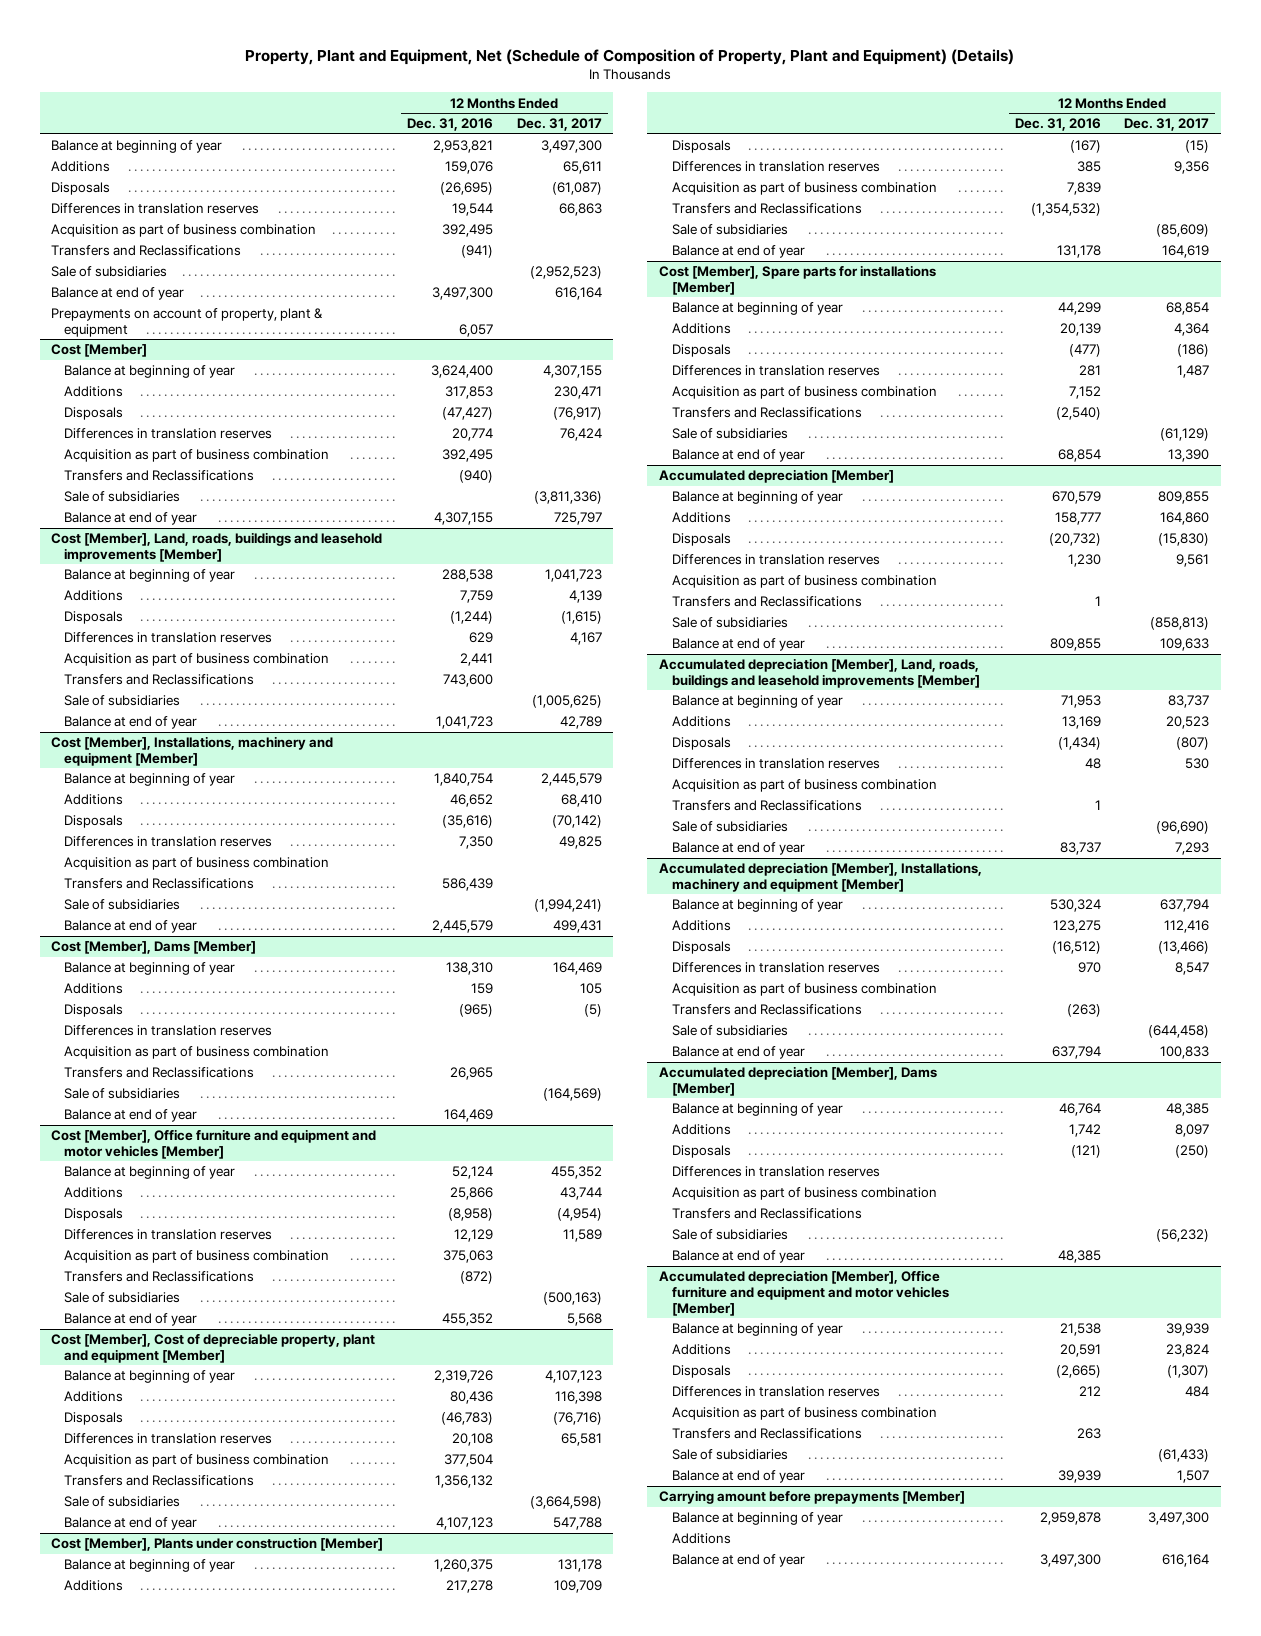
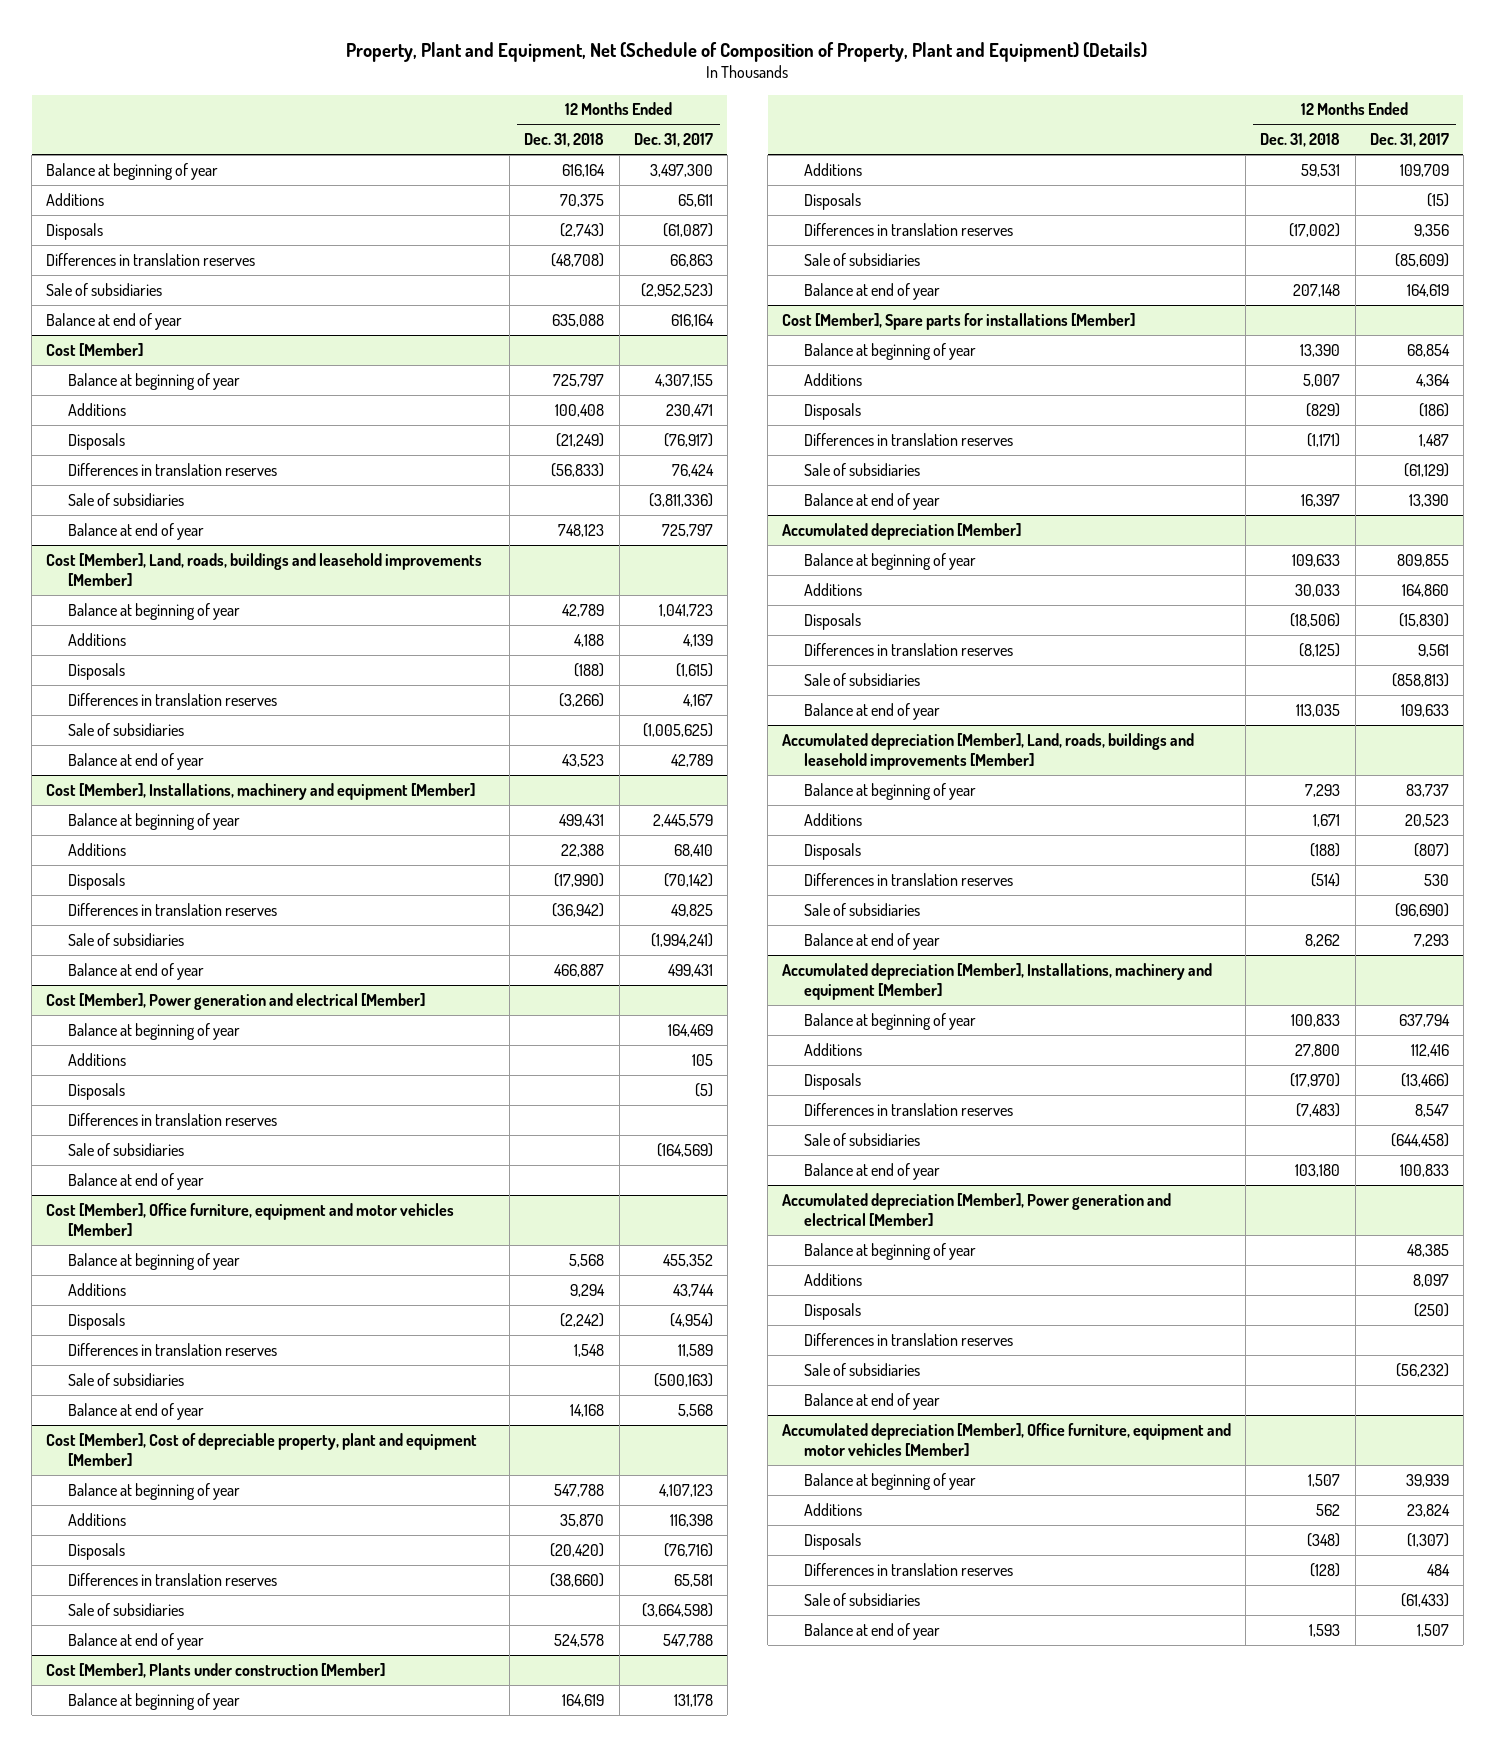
[406,118,493,132] Dec. 31, 2016 -> none
none -> [524,133,605,148] Dec. 31, 2018
[51,224,317,238] Acquisition as part of business combination -> none
[51,245,242,257] Transfers and Reclassifications -> none
[51,308,324,337] Prepayments on account of property, plant & equipment -> none
[64,449,330,463] Acquisition as part of business combination -> none
[64,470,255,482] Transfers and Reclassifications -> none
[64,653,330,667] Acquisition as part of business combination -> none
[64,674,255,686] Transfers and Reclassifications -> none
[64,857,330,871] Acquisition as part of business combination -> none
[64,878,255,890] Transfers and Reclassifications -> none
[51,941,257,955] Cost [Member], Dams [Member] -> none
none -> [46,992,426,1010] Cost [Member], Power generation and electrical [Member]
[64,1046,330,1060] Acquisition as part of business combination -> none
[64,1067,255,1079] Transfers and Reclassifications -> none
[51,1129,377,1159] Cost [Member], Office furniture and equipment and motor vehicles [Member] -> [46,1202,455,1237] Cost [Member], Office furniture, equipment and motor vehicles [Member]
[64,1250,330,1264] Acquisition as part of business combination -> none
[64,1271,255,1283] Transfers and Reclassifications -> none
[64,1454,330,1468] Acquisition as part of business combination -> none
[64,1475,255,1487] Transfers and Reclassifications -> none
[672,182,938,196] Acquisition as part of business combination -> none
[672,203,863,215] Transfers and Reclassifications -> none
[672,386,938,400] Acquisition as part of business combination -> none
[672,407,863,419] Transfers and Reclassifications -> none
[672,575,938,589] Acquisition as part of business combination -> none
[672,596,863,608] Transfers and Reclassifications -> none
[672,779,938,793] Acquisition as part of business combination -> none
[672,800,863,812] Transfers and Reclassifications -> none
[672,983,938,997] Acquisition as part of business combination -> none
[672,1004,863,1016] Transfers and Reclassifications -> none
[659,1066,938,1096] Accumulated depreciation [Member], Dams [Member] -> none
none -> [782,1192,1172,1227] Accumulated depreciation [Member], Power generation and electrical [Member]
[672,1187,938,1201] Acquisition as part of business combination -> none
[672,1208,863,1220] Transfers and Reclassifications -> none
[659,1270,950,1316] Accumulated depreciation [Member], Office furniture and equipment and motor vehicles [Member] -> [782,1422,1232,1457] Accumulated depreciation [Member], Office furniture, equipment and motor vehicles [Member]
[672,1407,938,1421] Acquisition as part of business combination -> none
[672,1428,863,1440] Transfers and Reclassifications -> none
[659,1490,966,1505] Carrying amount before prepayments [Member] -> none
[672,1512,844,1526] Balance at beginning of year -> none
[672,1533,732,1545] Additions -> none
[672,1554,806,1568] Balance at end of year -> none

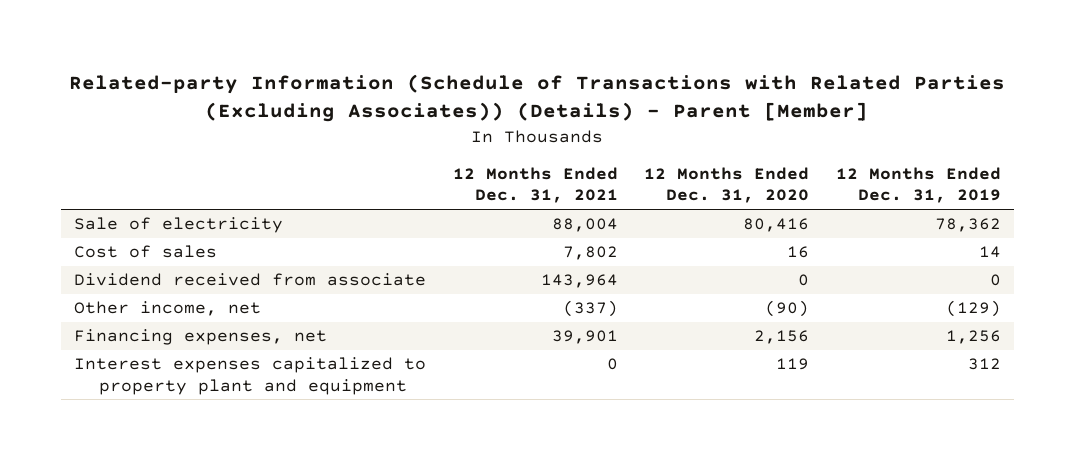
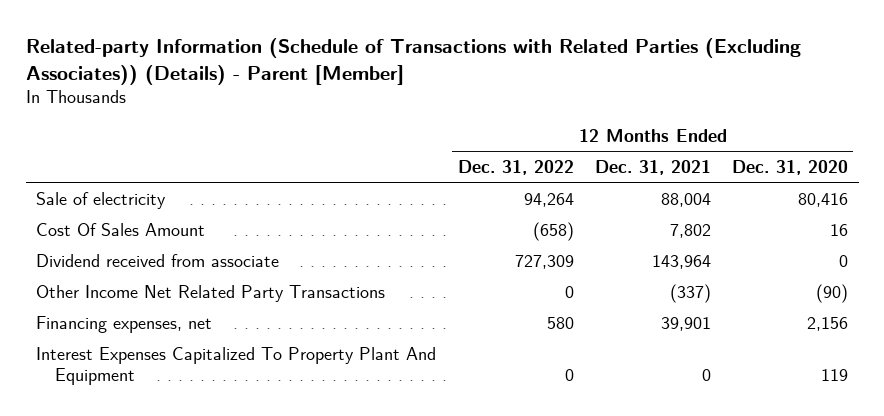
[835,167,1001,204] 12 Months Ended Dec. 31, 2019 -> none
none -> [457,160,574,176] Dec. 31, 2022
[74,245,218,259] Cost of sales -> [36,222,206,236] Cost Of Sales Amount
[74,301,262,317] Other income, net -> [36,284,386,302] Other Income Net Related Party Transactions
[74,357,427,395] Interest expenses capitalized to property plant and equipment -> [36,346,437,386] Interest Expenses Capitalized To Property Plant And Equipment

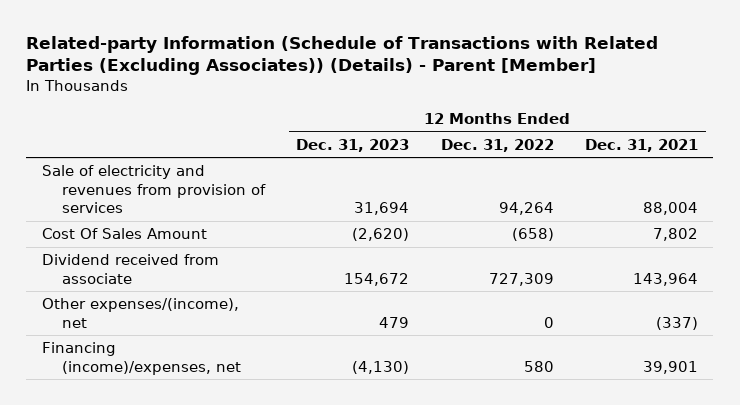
[732,160,849,176] Dec. 31, 2020 -> none
none -> [296,138,410,152] Dec. 31, 2023
[36,191,167,209] Sale of electricity -> [41,165,267,214] Sale of electricity and revenues from provision of services
[36,346,437,386] Interest Expenses Capitalized To Property Plant And Equipment -> none
[36,284,386,302] Other Income Net Related Party Transactions -> [41,298,239,328] Other expenses/(income), net
[36,315,213,333] Financing expenses, net -> [41,342,242,375] Financing (income)/expenses, net

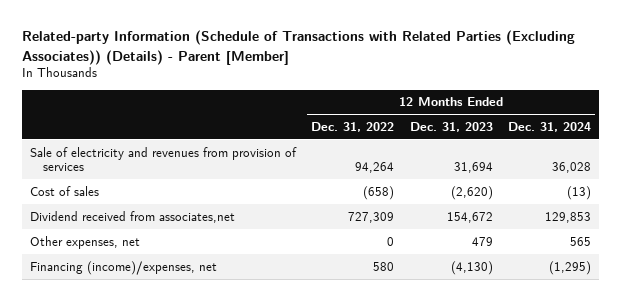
[584,138,698,152] Dec. 31, 2021 -> none
none -> [507,121,591,132] Dec. 31, 2024
[41,228,207,240] Cost Of Sales Amount -> [29,185,99,196] Cost of sales
[41,254,219,284] Dividend received from associate -> [29,210,235,223] Dividend received from associates,net
[41,298,239,328] Other expenses/(income), net -> [29,235,140,249] Other expenses, net

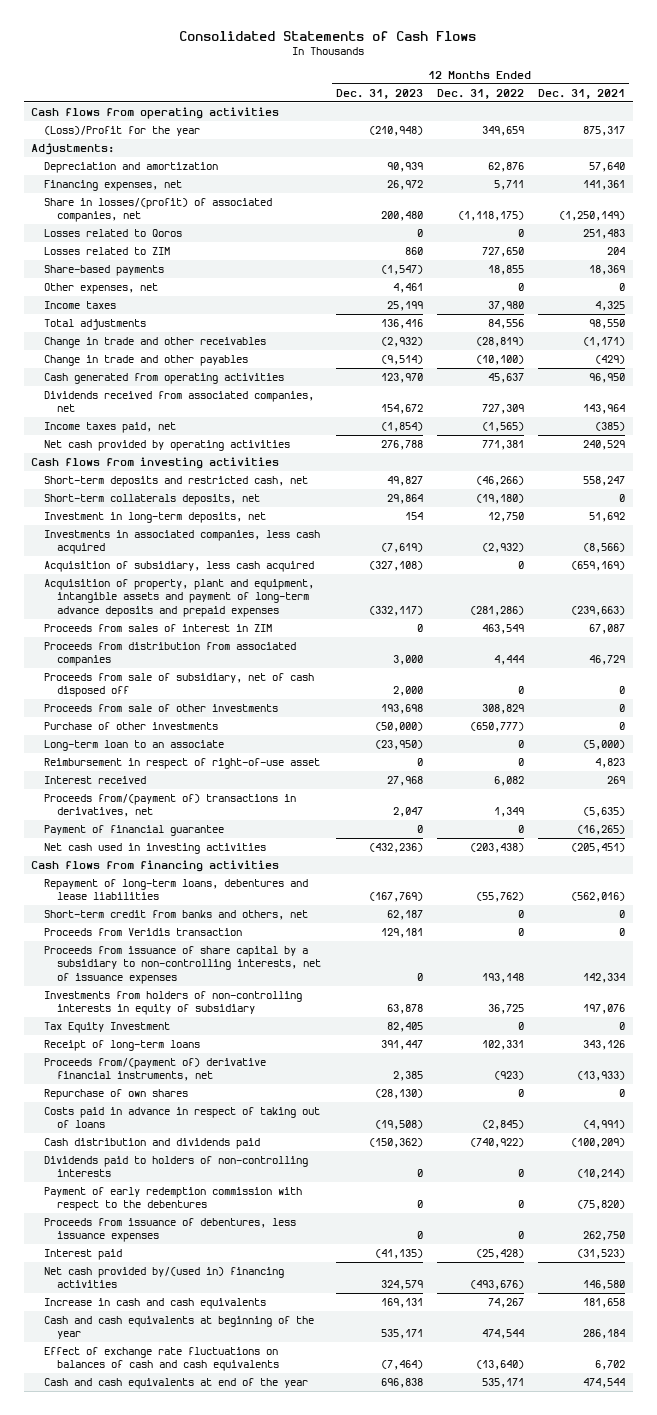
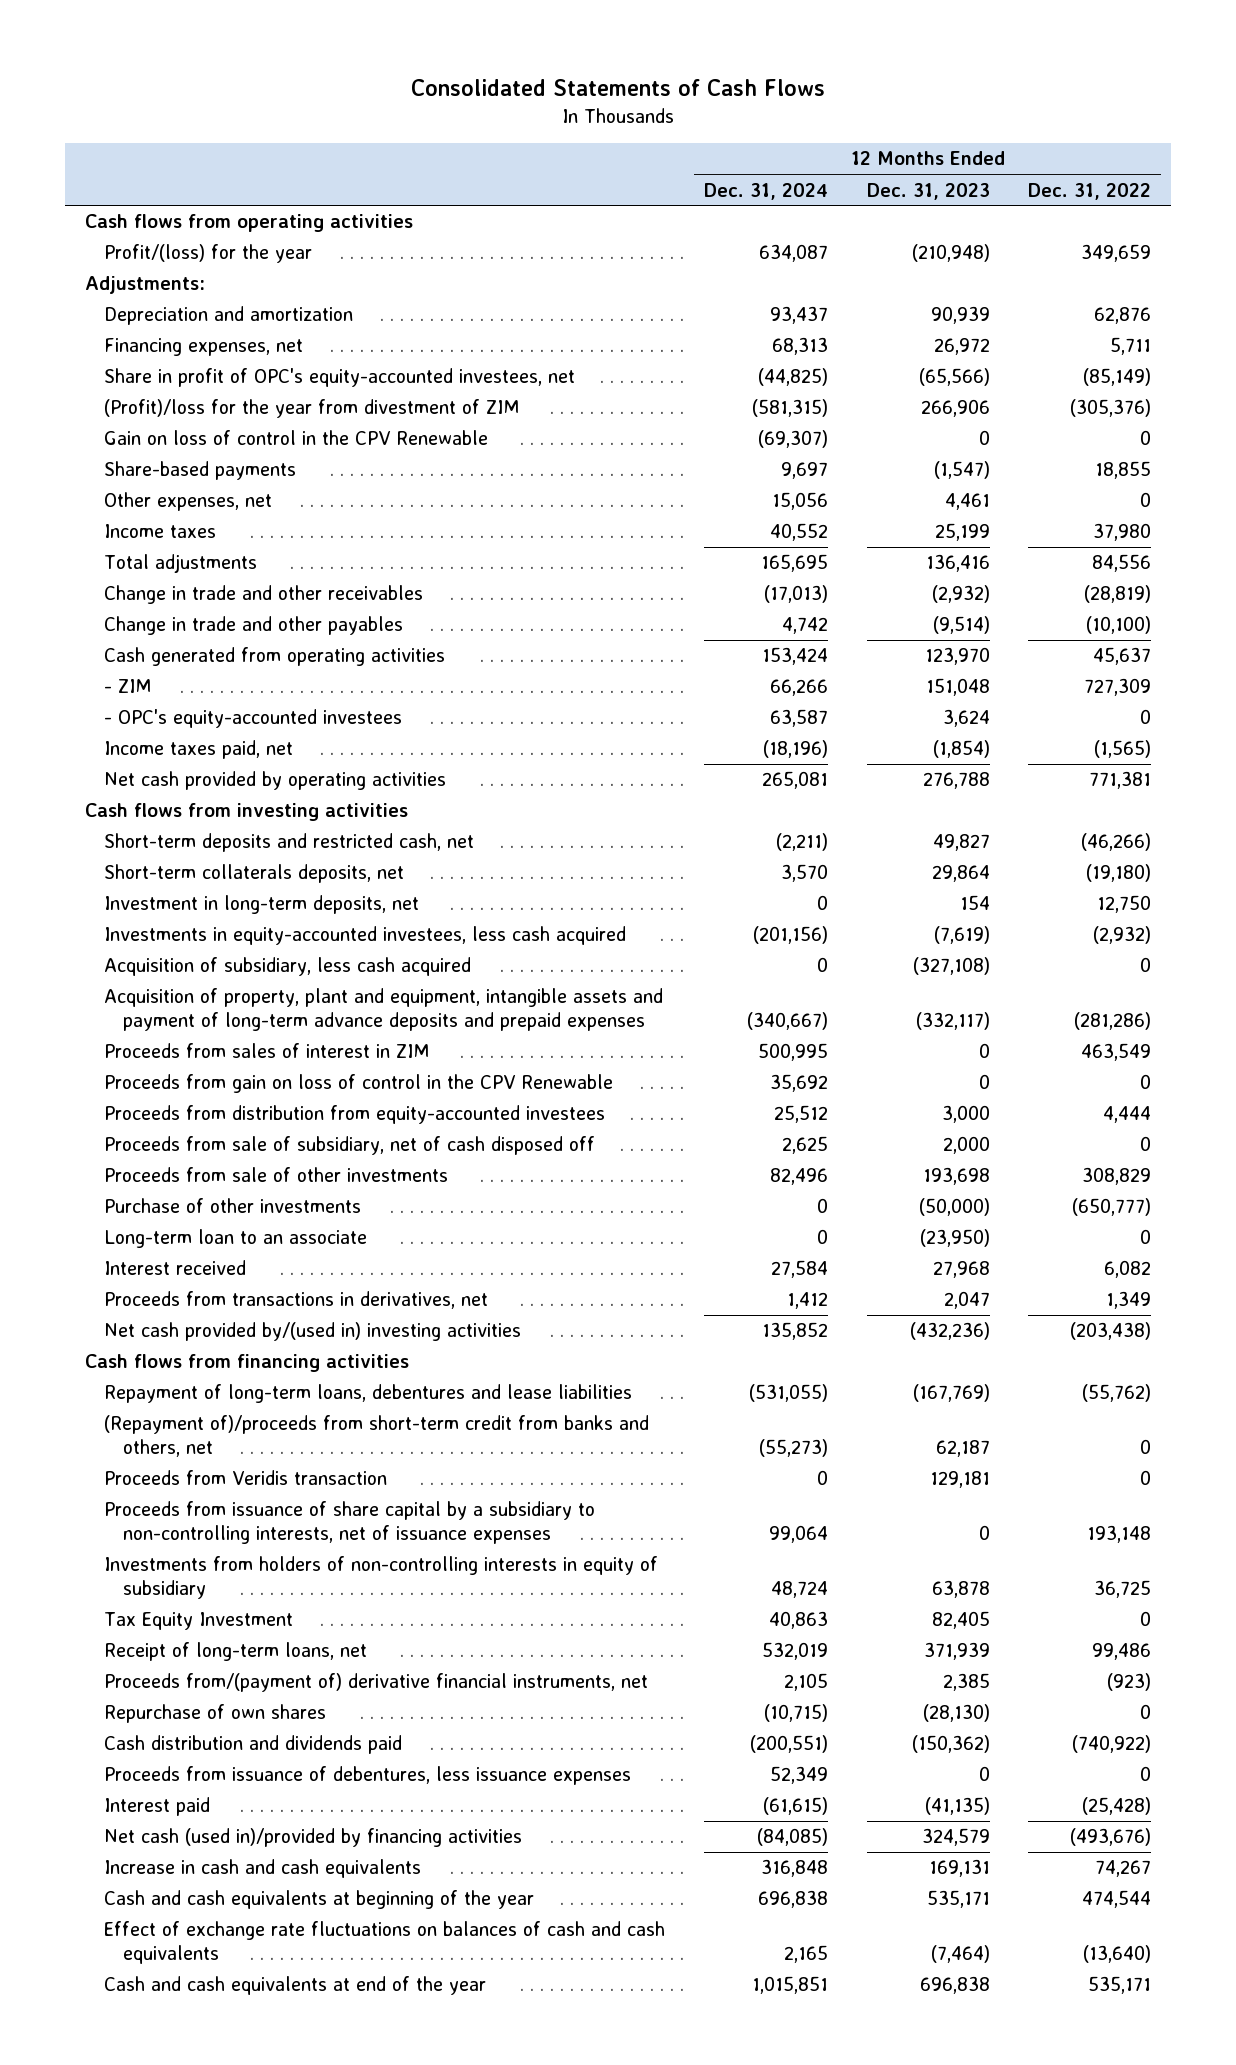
[538,88,626,99] Dec. 31, 2021 -> none
none -> [703,182,828,200] Dec. 31, 2024
[44,125,201,136] (Loss)/Profit for the year -> [103,244,312,264] Profit/(loss) for the year
[44,228,183,237] Losses related to Qoros -> none
[44,246,171,255] Losses related to ZIM -> none
[44,197,273,223] Share in losses/(profit) of associated companies, net -> [103,368,575,388] Share in profit of OPC's equity-accounted investees, net
[380,211,423,222] 200,480 -> [918,368,990,387] (65,566)
[457,211,524,222] (1,118,175) -> [1083,368,1152,387] (85,149)
none -> [103,399,519,419] (Profit)/loss for the year from divestment of ZIM
none -> [103,430,488,446] Gain on loss of control in the CPV Renewable
[44,390,315,413] Dividends received from associated companies, net -> none
none -> [103,679,151,694] - ZIM
none -> [103,709,402,729] - OPC's equity-accounted investees
[44,529,321,555] Investments in associated companies, less cash acquired -> [103,926,626,946] Investments in equity-accounted investees, less cash acquired
none -> [103,1074,613,1094] Proceeds from gain on loss of control in the CPV Renewable
[44,641,297,667] Proceeds from distribution from associated companies -> [103,1105,605,1125] Proceeds from distribution from equity-accounted investees
[44,757,321,769] Reimbursement in respect of right-of-use asset -> none
[44,824,225,836] Payment of financial guarantee -> none
[44,793,297,818] Proceeds from/(payment of) transactions in derivatives, net -> [103,1291,488,1310] Proceeds from transactions in derivatives, net
[44,842,267,854] Net cash used in investing activities -> [103,1322,521,1342] Net cash provided by/(used in) investing activities
[44,909,309,920] Short-term credit from banks and others, net -> [103,1415,649,1458] (Repayment of)/proceeds from short-term credit from banks and others, net
[44,1039,201,1051] Receipt of long-term loans -> [103,1642,367,1662] Receipt of long-term loans, net
[380,1039,423,1050] 391,447 -> [923,1642,990,1661] 371,939
[481,1039,524,1050] 102,331 -> [1092,1643,1152,1661] 99,486
[44,1106,321,1129] Costs paid in advance in respect of taking out of loans -> none
[44,1155,309,1178] Dividends paid to holders of non-controlling interests -> none
[44,1186,303,1212] Payment of early redemption commission with respect to the debentures -> none
[44,1266,285,1289] Net cash provided by/(used in) financing activities -> [103,1828,522,1848] Net cash (used in)/provided by financing activities

